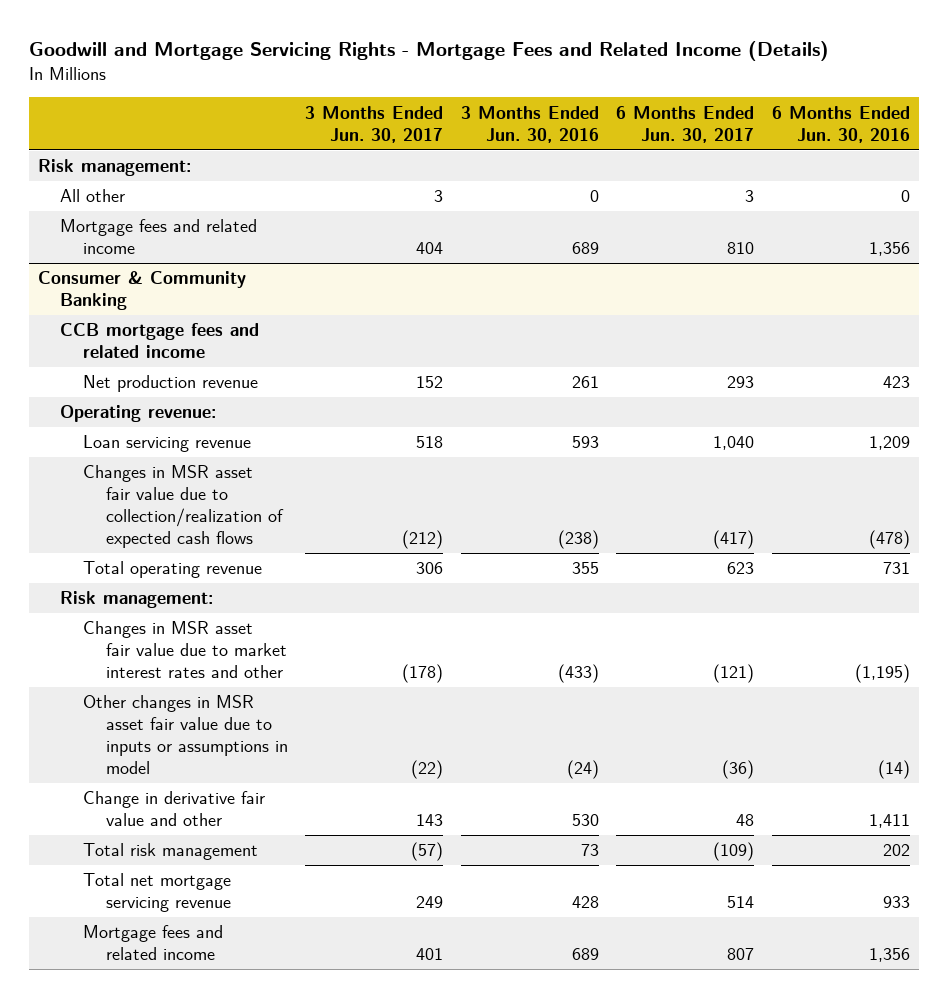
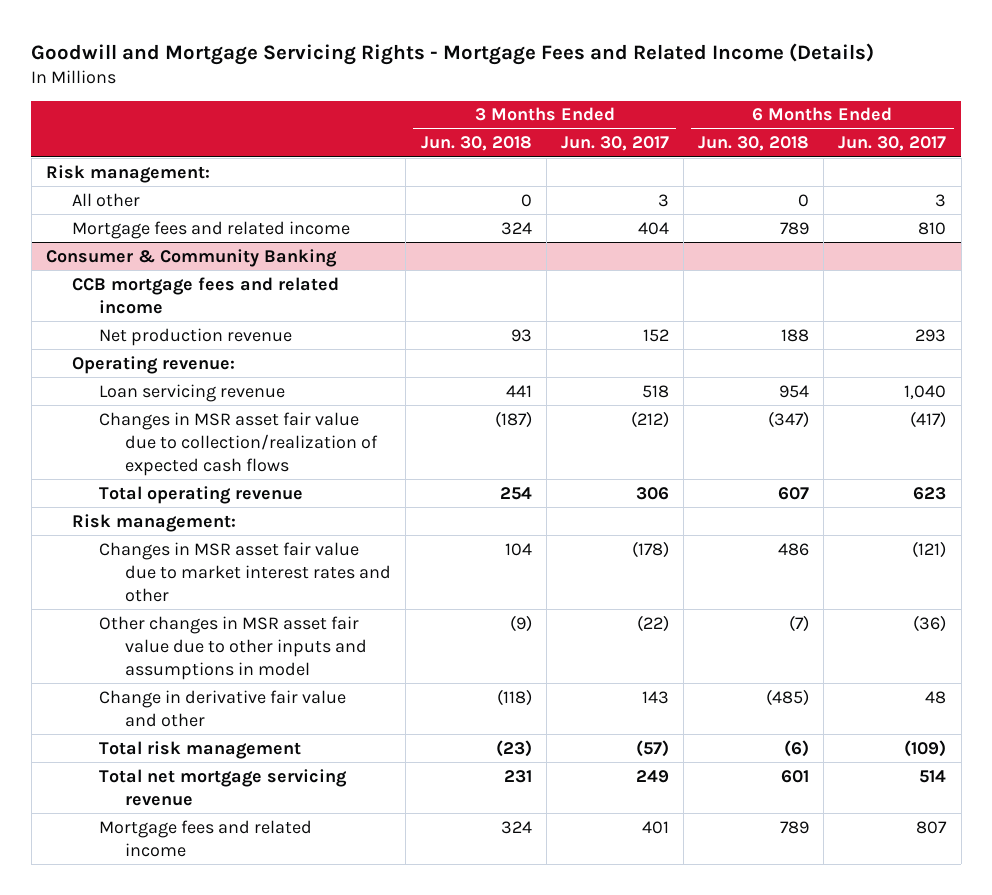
[460,105,599,143] 3 Months Ended Jun. 30, 2016 -> none
[771,105,910,143] 6 Months Ended Jun. 30, 2016 -> none
none -> [420,136,532,152] Jun. 30, 2018
none -> [698,136,810,152] Jun. 30, 2018
[82,695,288,774] Other changes in MSR asset fair value due to inputs or assumptions in model -> [98,615,368,680] Other changes in MSR asset fair value due to other inputs and assumptions in model

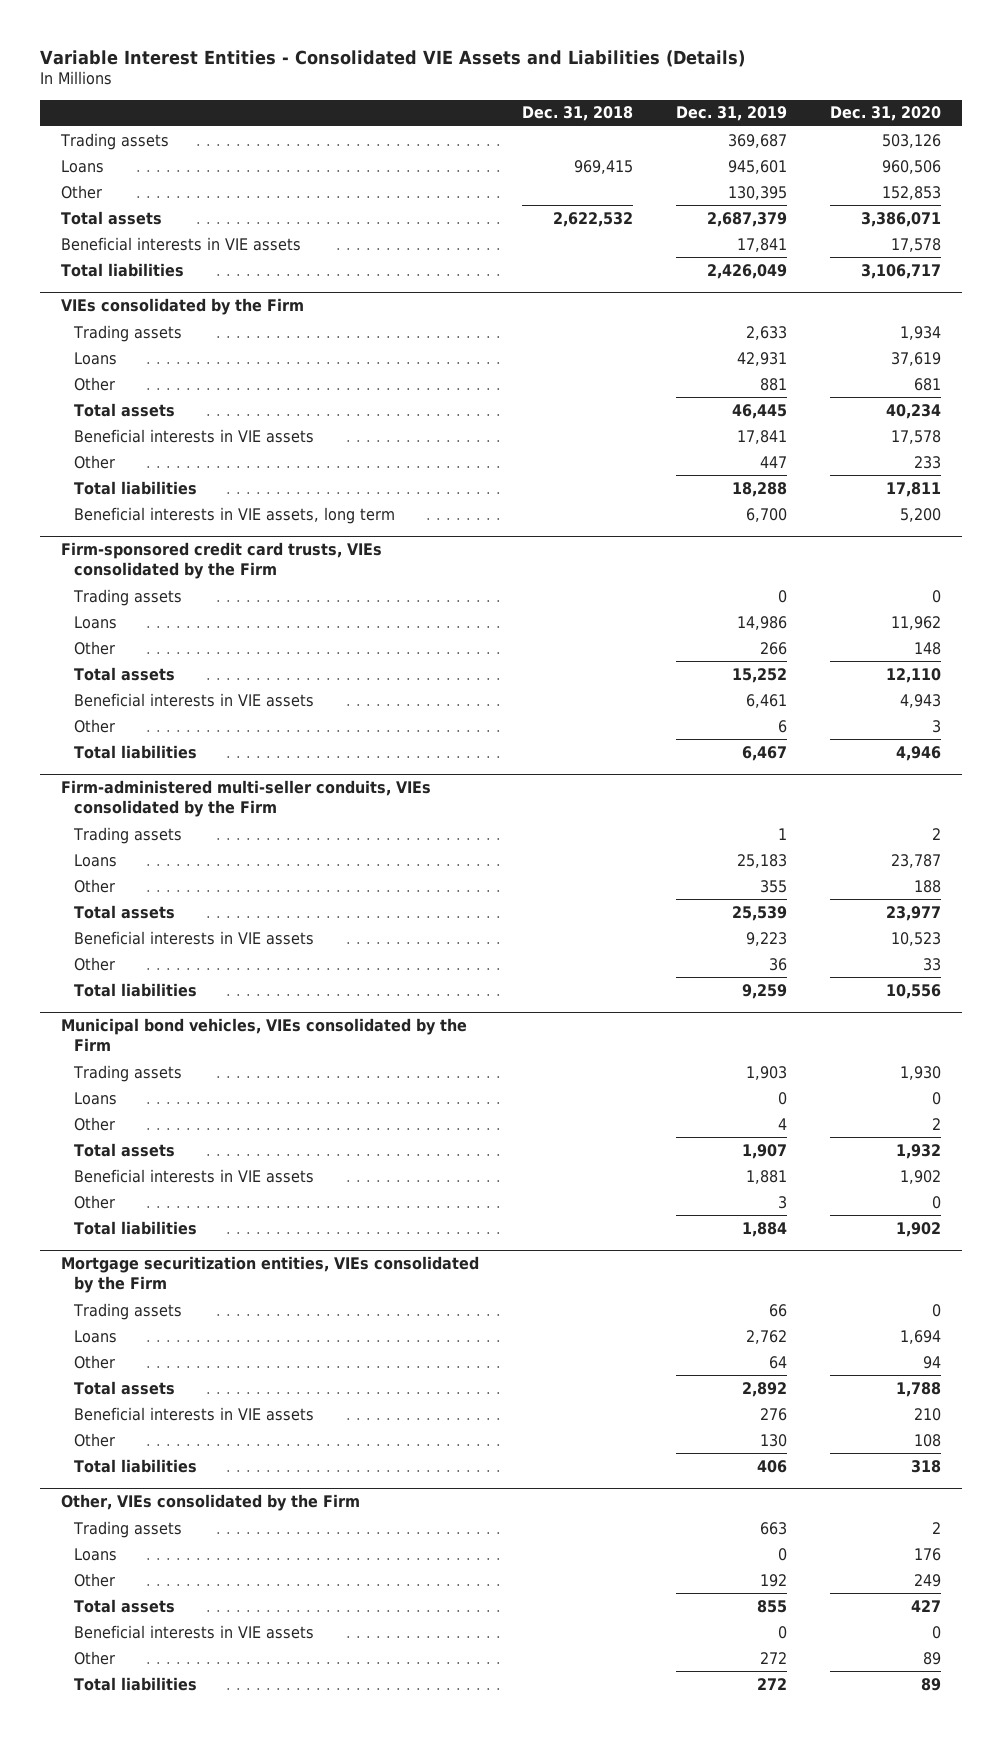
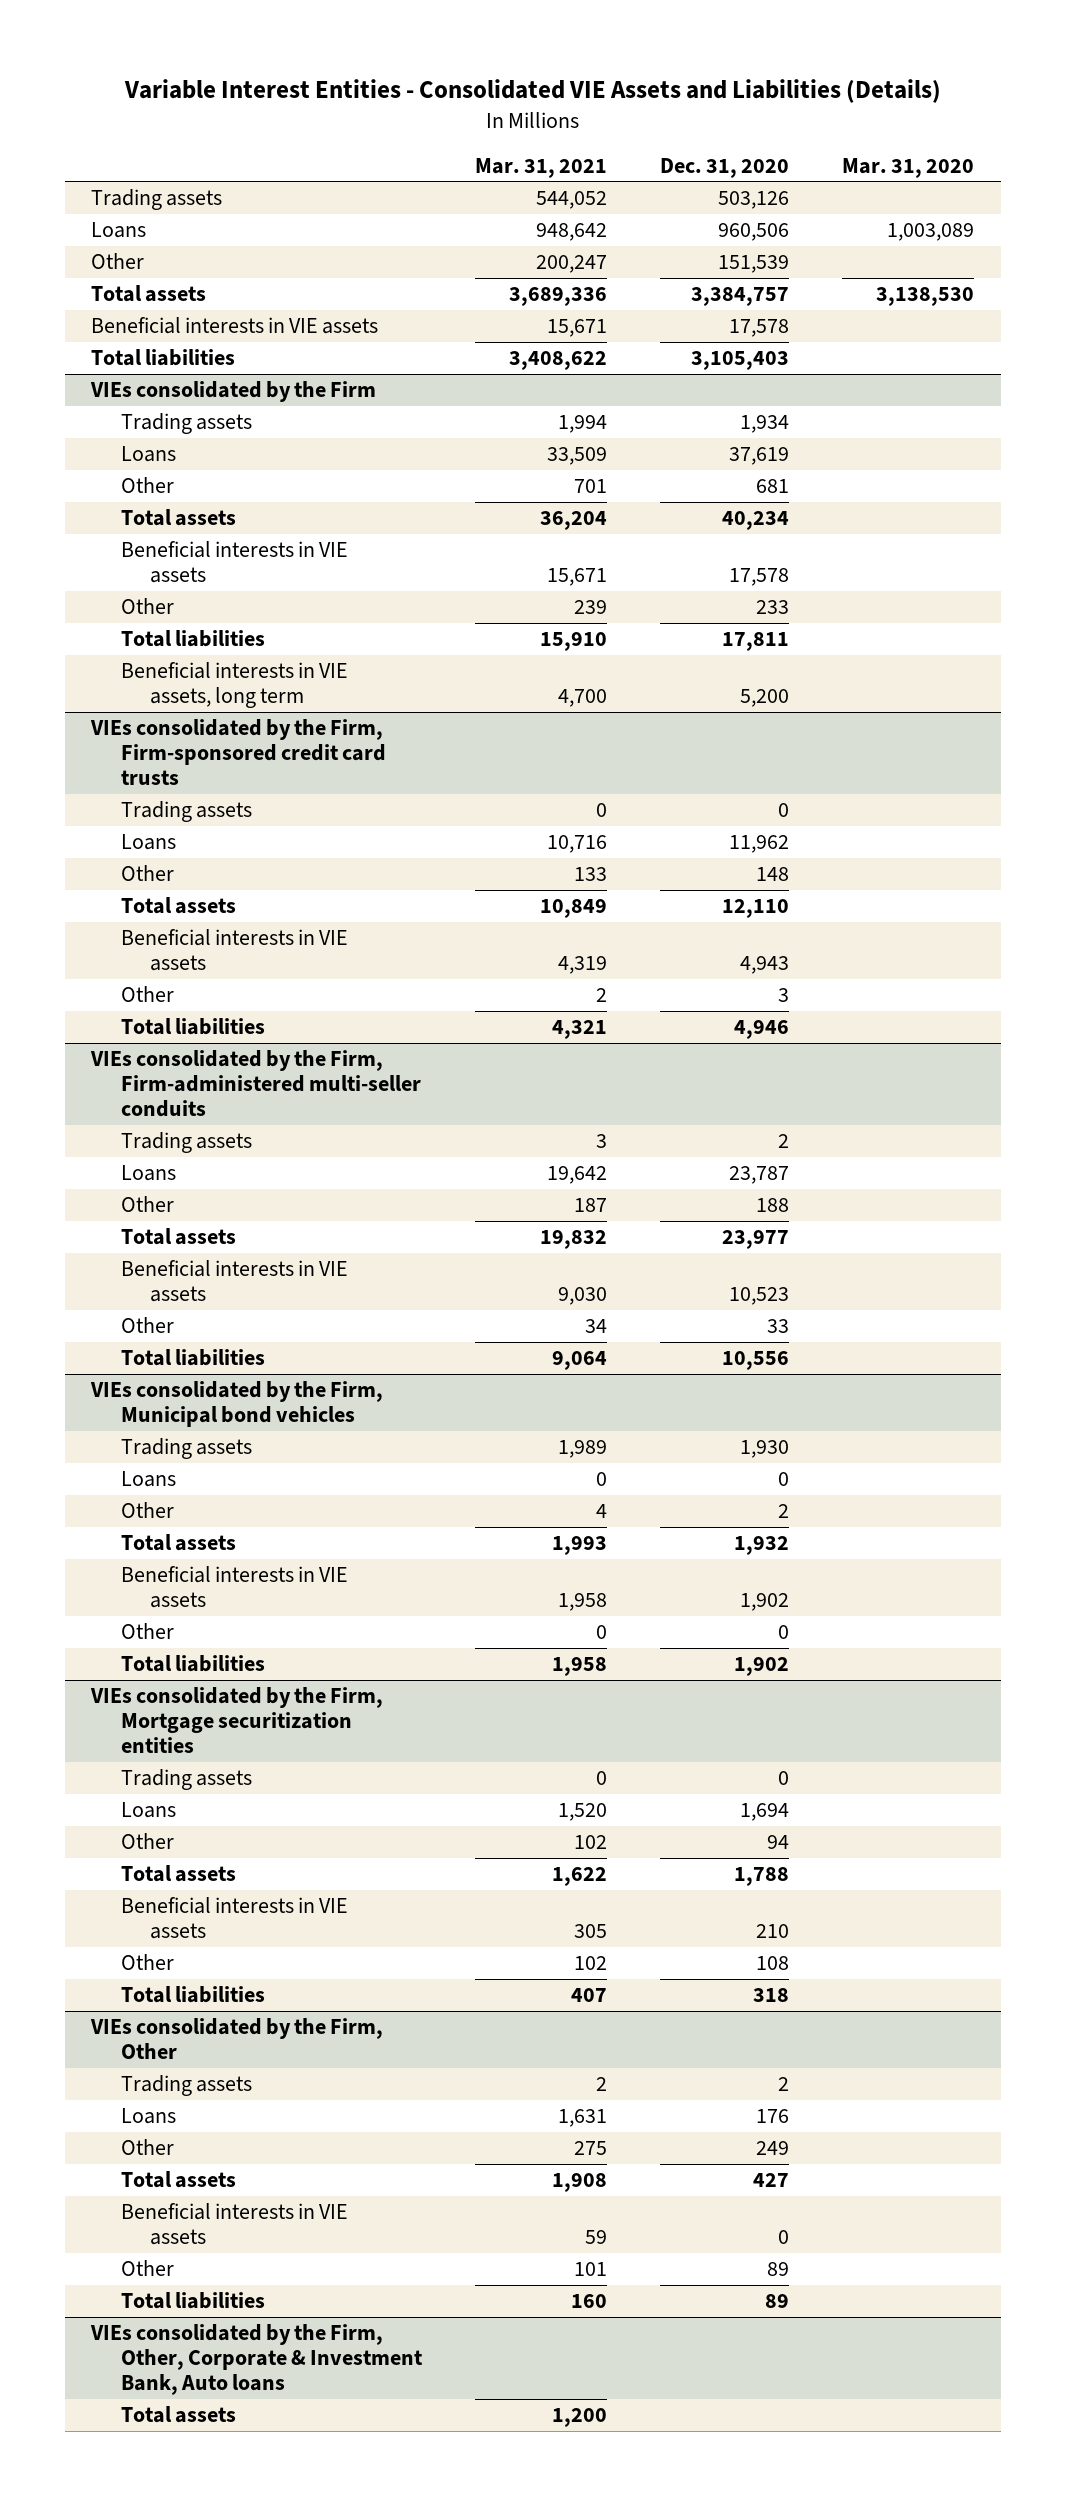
[522,106,634,122] Dec. 31, 2018 -> none
[675,106,787,122] Dec. 31, 2019 -> none
none -> [474,157,607,178] Mar. 31, 2021
none -> [842,157,975,178] Mar. 31, 2020
[881,185,941,200] 152,853 -> [718,254,790,273] 151,539
[860,211,941,227] 3,386,071 -> [691,286,790,306] 3,384,757
[860,263,941,279] 3,106,717 -> [691,350,790,370] 3,105,403
[61,542,383,580] Firm-sponsored credit card trusts, VIEs consolidated by the Firm -> [90,718,386,786] VIEs consolidated by the Firm, Firm-sponsored credit card trusts
[61,780,432,818] Firm-administered multi-seller conduits, VIEs consolidated by the Firm -> [90,1049,421,1118] VIEs consolidated by the Firm, Firm-administered multi-seller conduits
[61,1018,468,1052] Municipal bond vehicles, VIEs consolidated by the Firm -> [90,1380,384,1428] VIEs consolidated by the Firm, Municipal bond vehicles
[61,1256,480,1294] Mortgage securitization entities, VIEs consolidated by the Firm -> [90,1686,384,1754] VIEs consolidated by the Firm, Mortgage securitization entities
[61,1494,361,1512] Other, VIEs consolidated by the Firm -> [90,2017,384,2060] VIEs consolidated by the Firm, Other
none -> [90,2323,423,2396] VIEs consolidated by the Firm, Other, Corporate & Investment Bank, Auto loans
none -> [120,2405,236,2423] Total assets

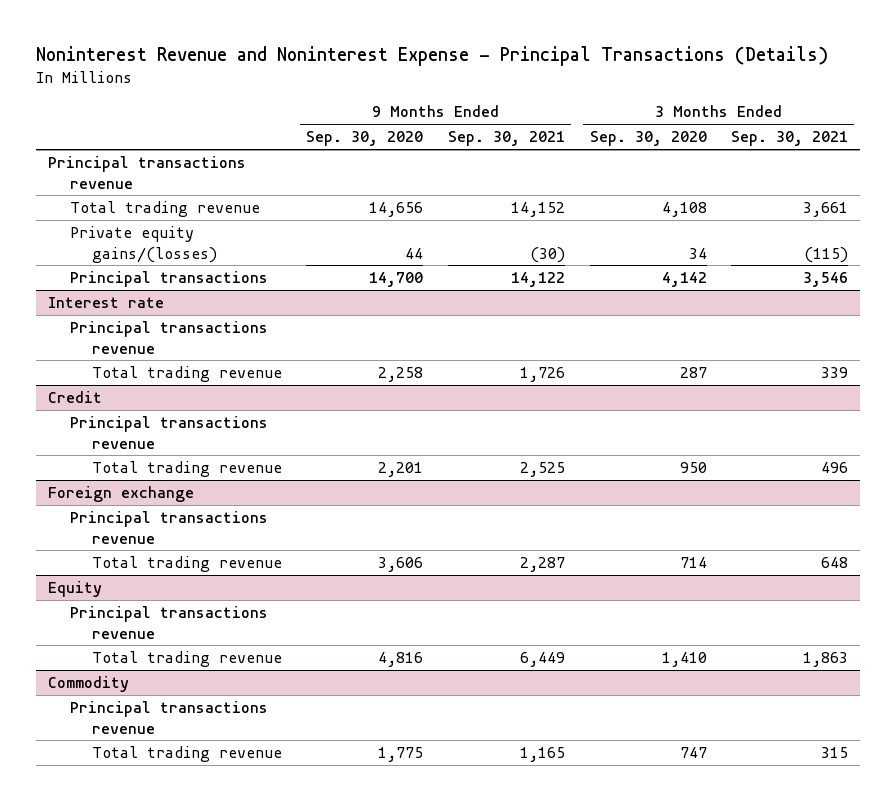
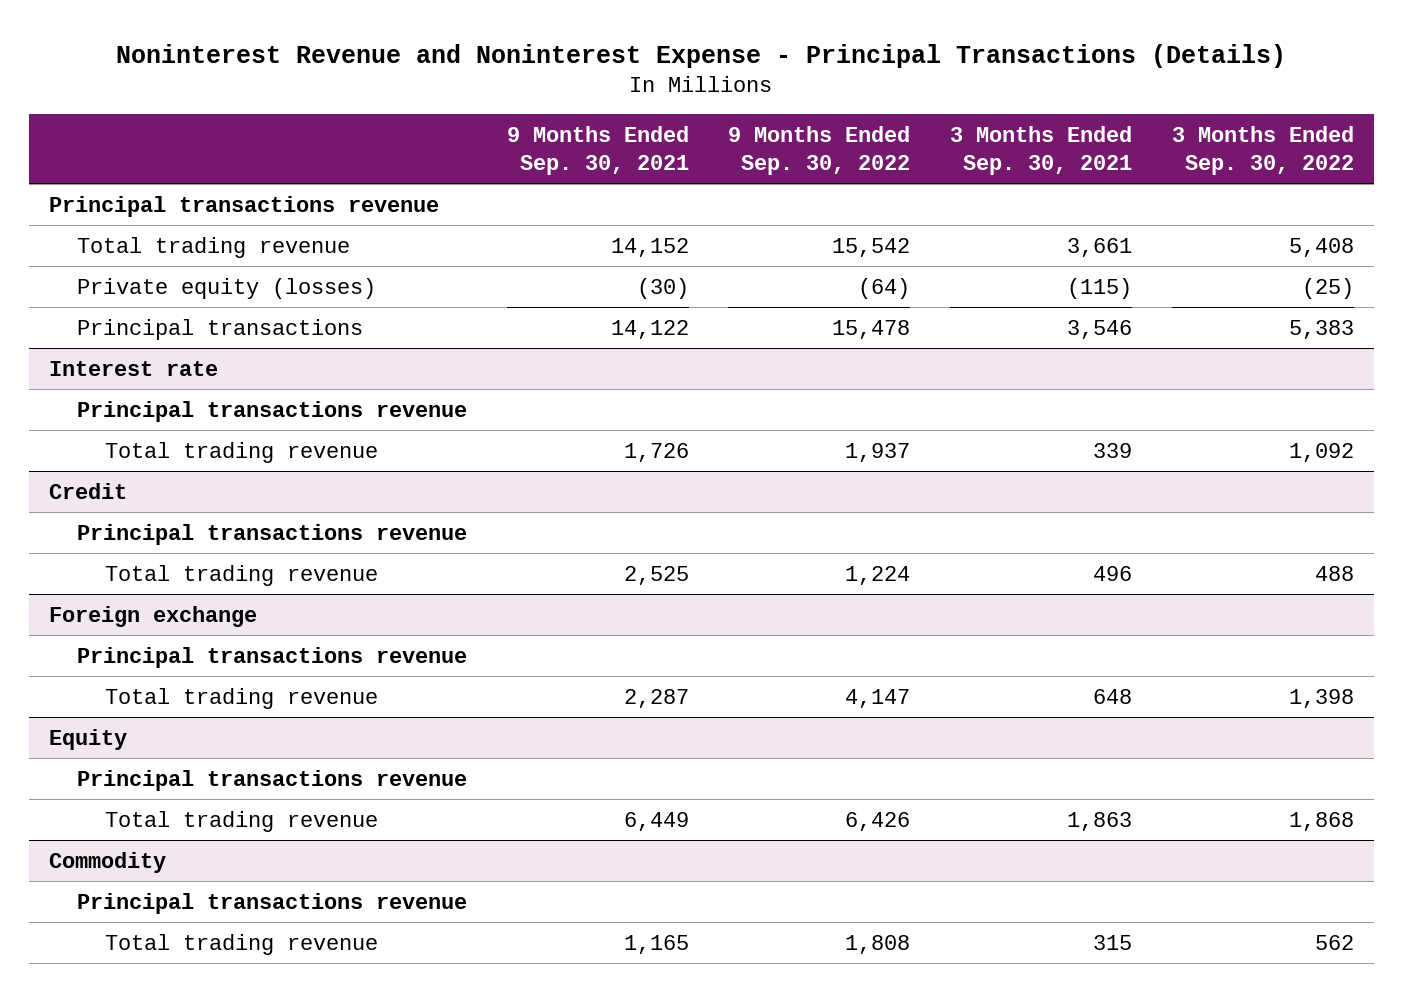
[306,131,424,147] Sep. 30, 2020 -> none
[589,131,707,147] Sep. 30, 2020 -> none
none -> [728,126,911,175] 9 Months Ended Sep. 30, 2022
none -> [1171,126,1354,175] 3 Months Ended Sep. 30, 2022
[69,226,217,263] Private equity gains/(losses) -> [76,277,376,299] Private equity (losses)

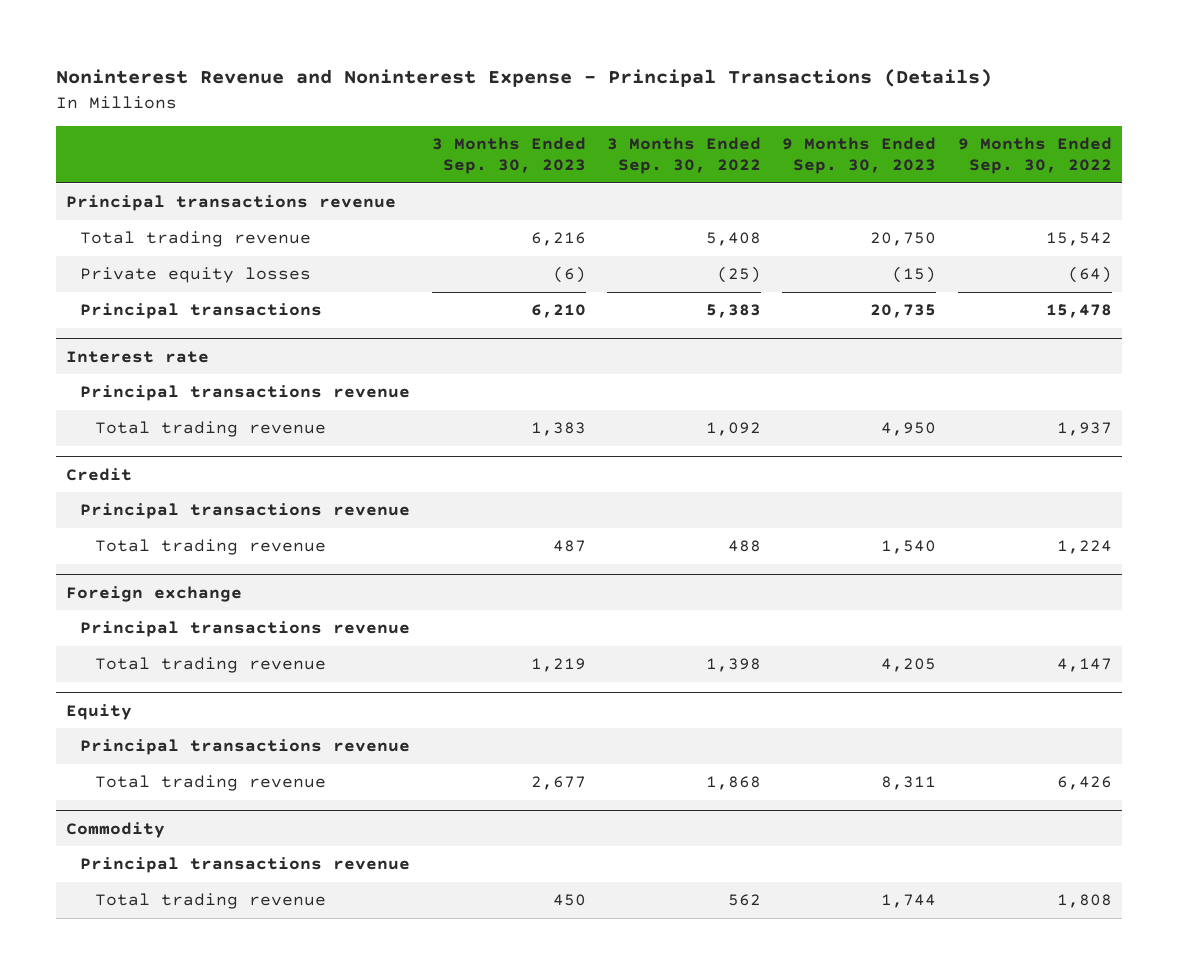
[506,126,689,175] 9 Months Ended Sep. 30, 2021 -> none
[950,126,1133,175] 3 Months Ended Sep. 30, 2021 -> none
none -> [431,136,586,175] 3 Months Ended Sep. 30, 2023
none -> [782,136,937,175] 9 Months Ended Sep. 30, 2023
[76,277,376,299] Private equity (losses) -> [80,267,312,284] Private equity losses

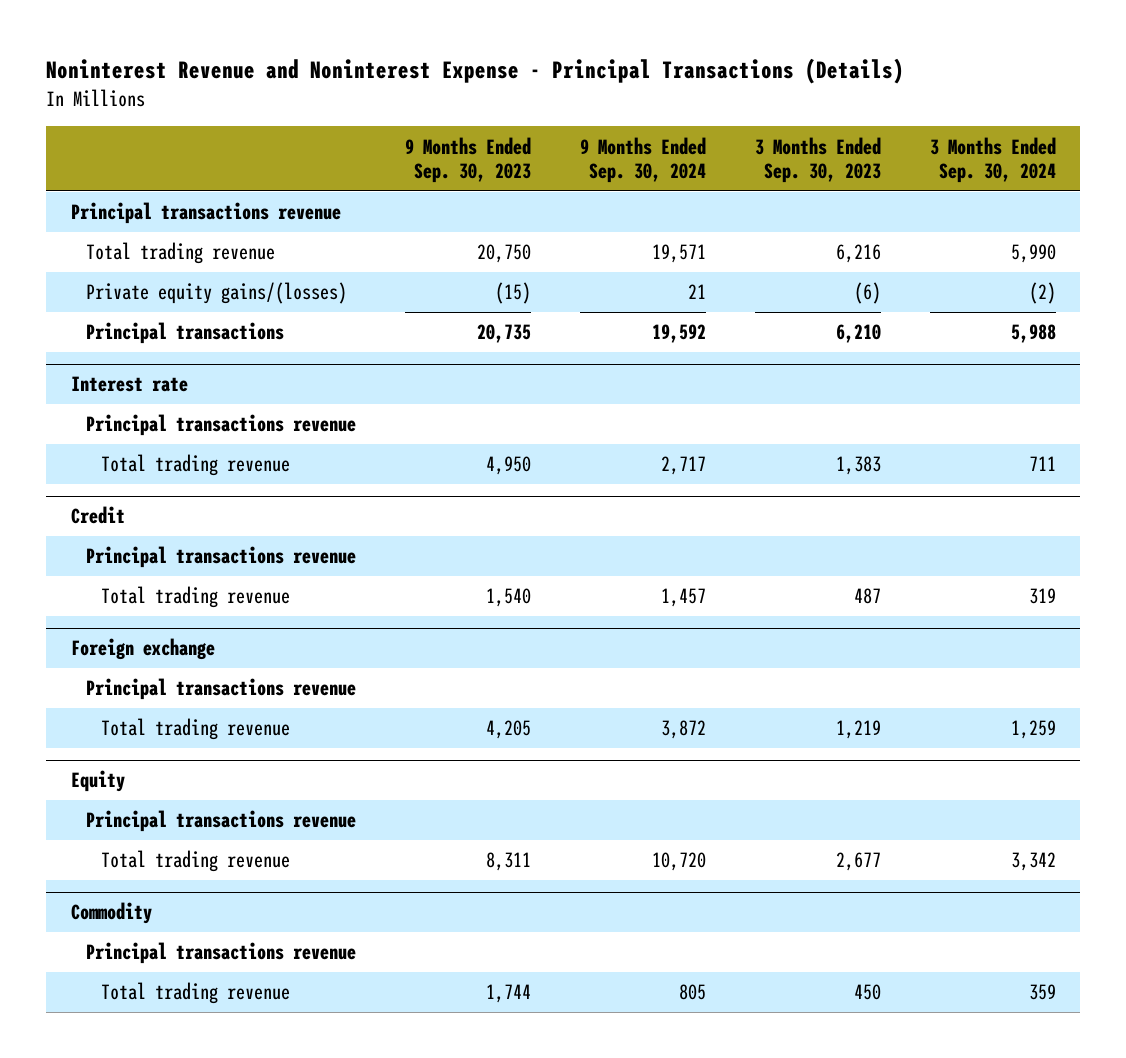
[607,136,762,175] 3 Months Ended Sep. 30, 2022 -> none
[957,136,1112,175] 9 Months Ended Sep. 30, 2022 -> none
none -> [579,136,706,183] 9 Months Ended Sep. 30, 2024
none -> [929,136,1056,183] 3 Months Ended Sep. 30, 2024
[80,267,312,284] Private equity losses -> [85,282,347,305] Private equity gains/(losses)

